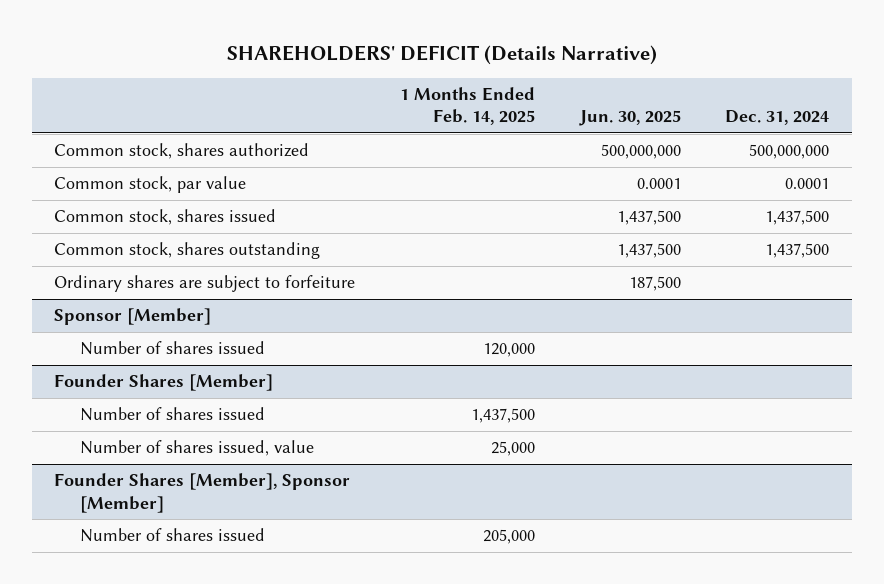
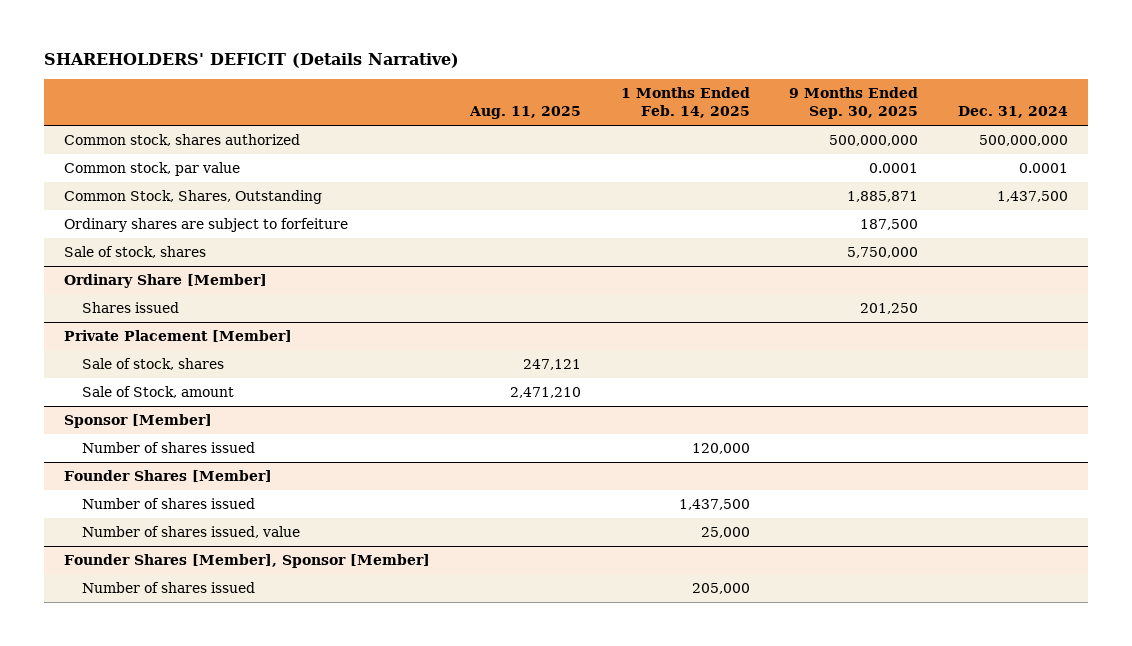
[578,110,681,127] Jun. 30, 2025 -> none
none -> [468,105,581,119] Aug. 11, 2025
none -> [789,87,919,119] 9 Months Ended Sep. 30, 2025
[54,209,277,226] Common stock, shares issued -> none
[54,242,321,260] Common stock, shares outstanding -> [63,190,322,205] Common Stock, Shares, Outstanding
none -> [63,246,206,259] Sale of stock, shares
none -> [63,274,267,289] Ordinary Share [Member]
none -> [82,302,180,314] Shares issued
none -> [63,330,292,343] Private Placement [Member]
none -> [82,358,225,371] Sale of stock, shares
none -> [82,386,235,399] Sale of Stock, amount

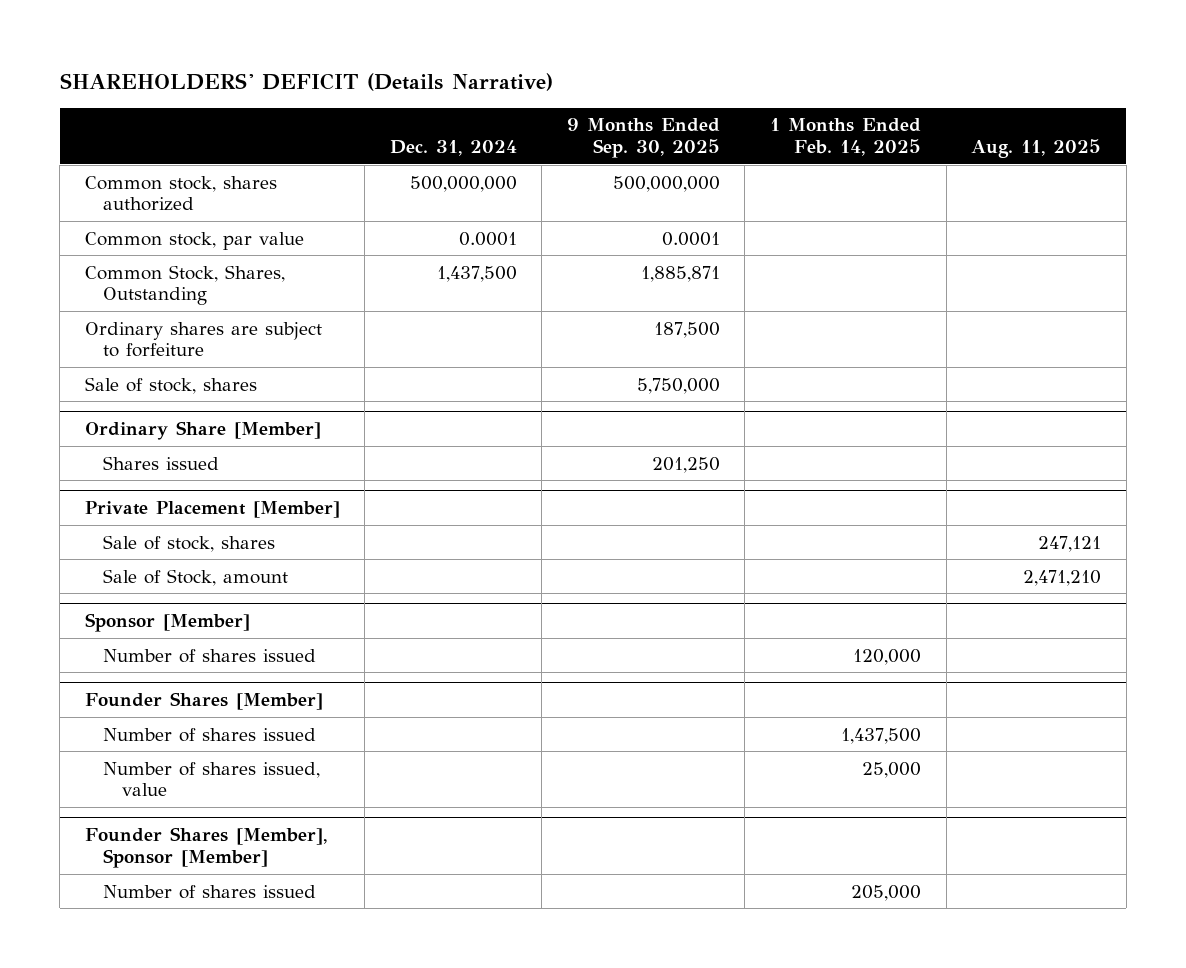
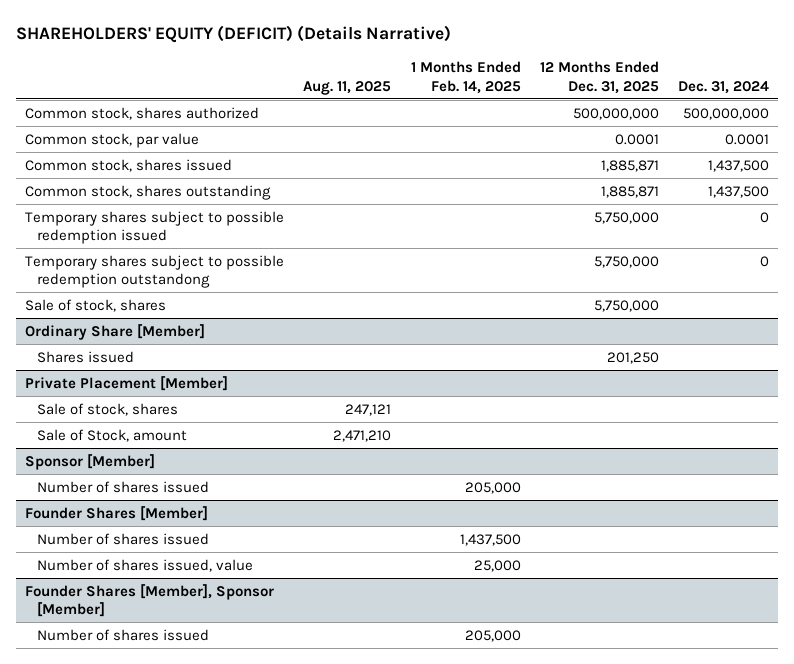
[59,72,553,91] SHAREHOLDERS' DEFICIT (Details Narrative) -> [15,25,451,44] SHAREHOLDERS' EQUITY (DEFICIT) (Details Narrative)
[566,118,720,159] 9 Months Ended Sep. 30, 2025 -> none
none -> [539,61,659,94] 12 Months Ended Dec. 31, 2025
[84,321,322,358] Ordinary shares are subject to forfeiture -> none
none -> [25,158,233,172] Common stock, shares issued
[84,264,285,306] Common Stock, Shares, Outstanding -> [25,184,272,200] Common stock, shares outstanding
none -> [25,210,285,245] Temporary shares subject to possible redemption issued
none -> [25,254,285,289] Temporary shares subject to possible redemption outstandong
[853,648,922,665] 120,000 -> [464,481,521,494] 205,000

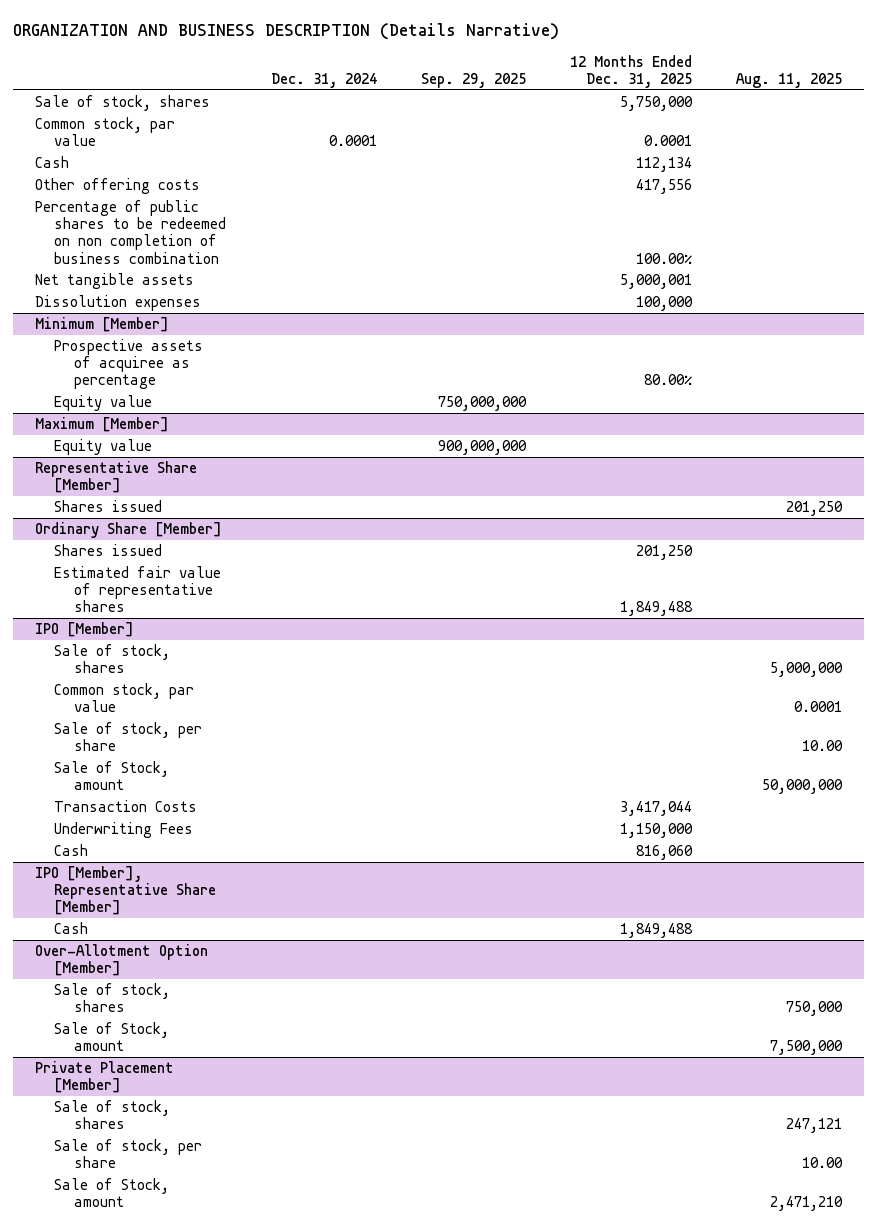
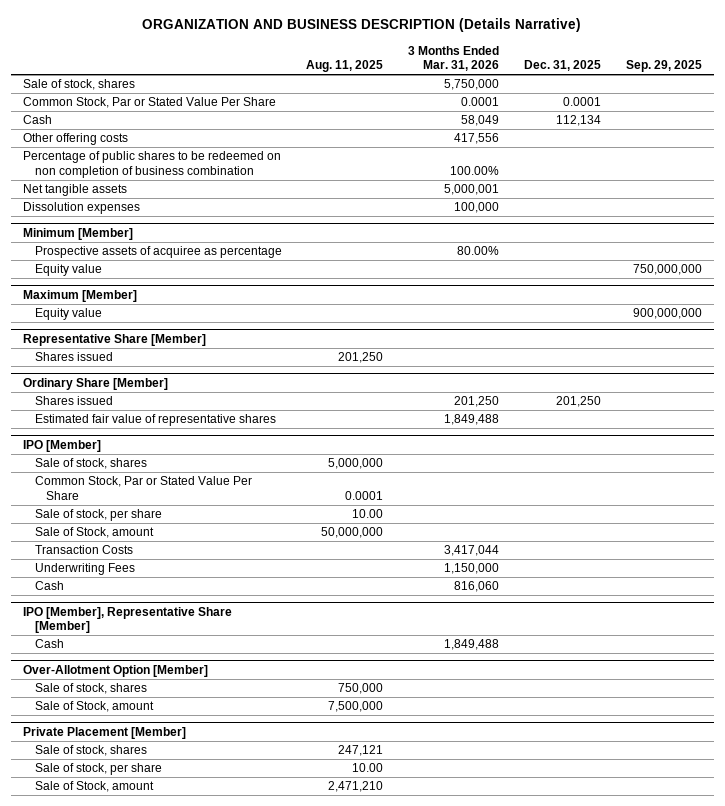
[270,72,377,88] Dec. 31, 2024 -> none
[570,54,693,88] 12 Months Ended Dec. 31, 2025 -> none
none -> [408,45,500,71] 3 Months Ended Mar. 31, 2026
none -> [523,59,601,71] Dec. 31, 2025
[34,117,175,147] Common stock, par value -> [23,97,277,109] Common Stock, Par or Stated Value Per Share
[54,683,195,713] Common stock, par value -> [34,476,252,500] Common Stock, Par or Stated Value Per Share

